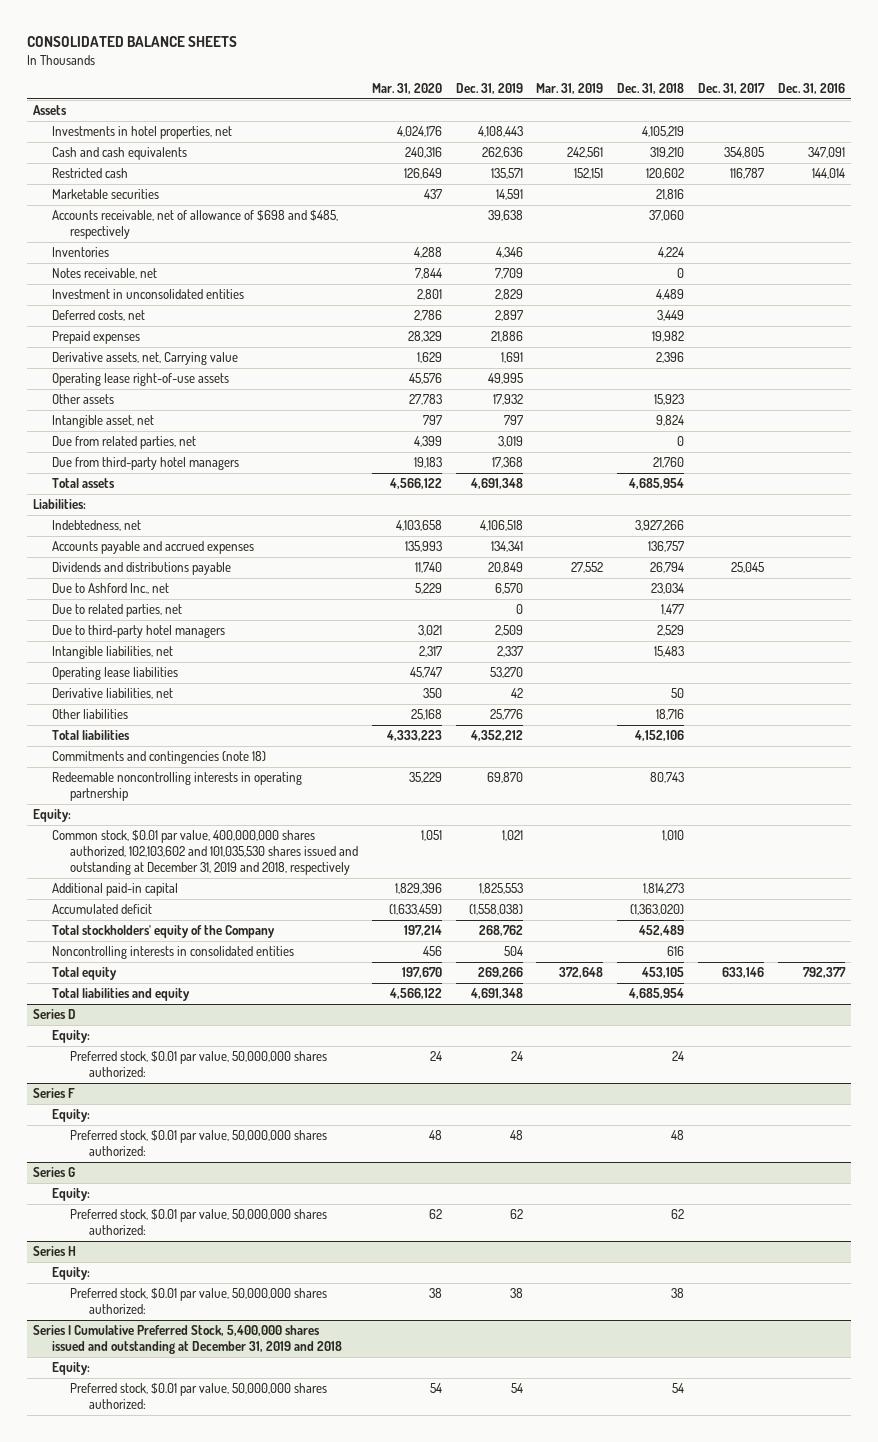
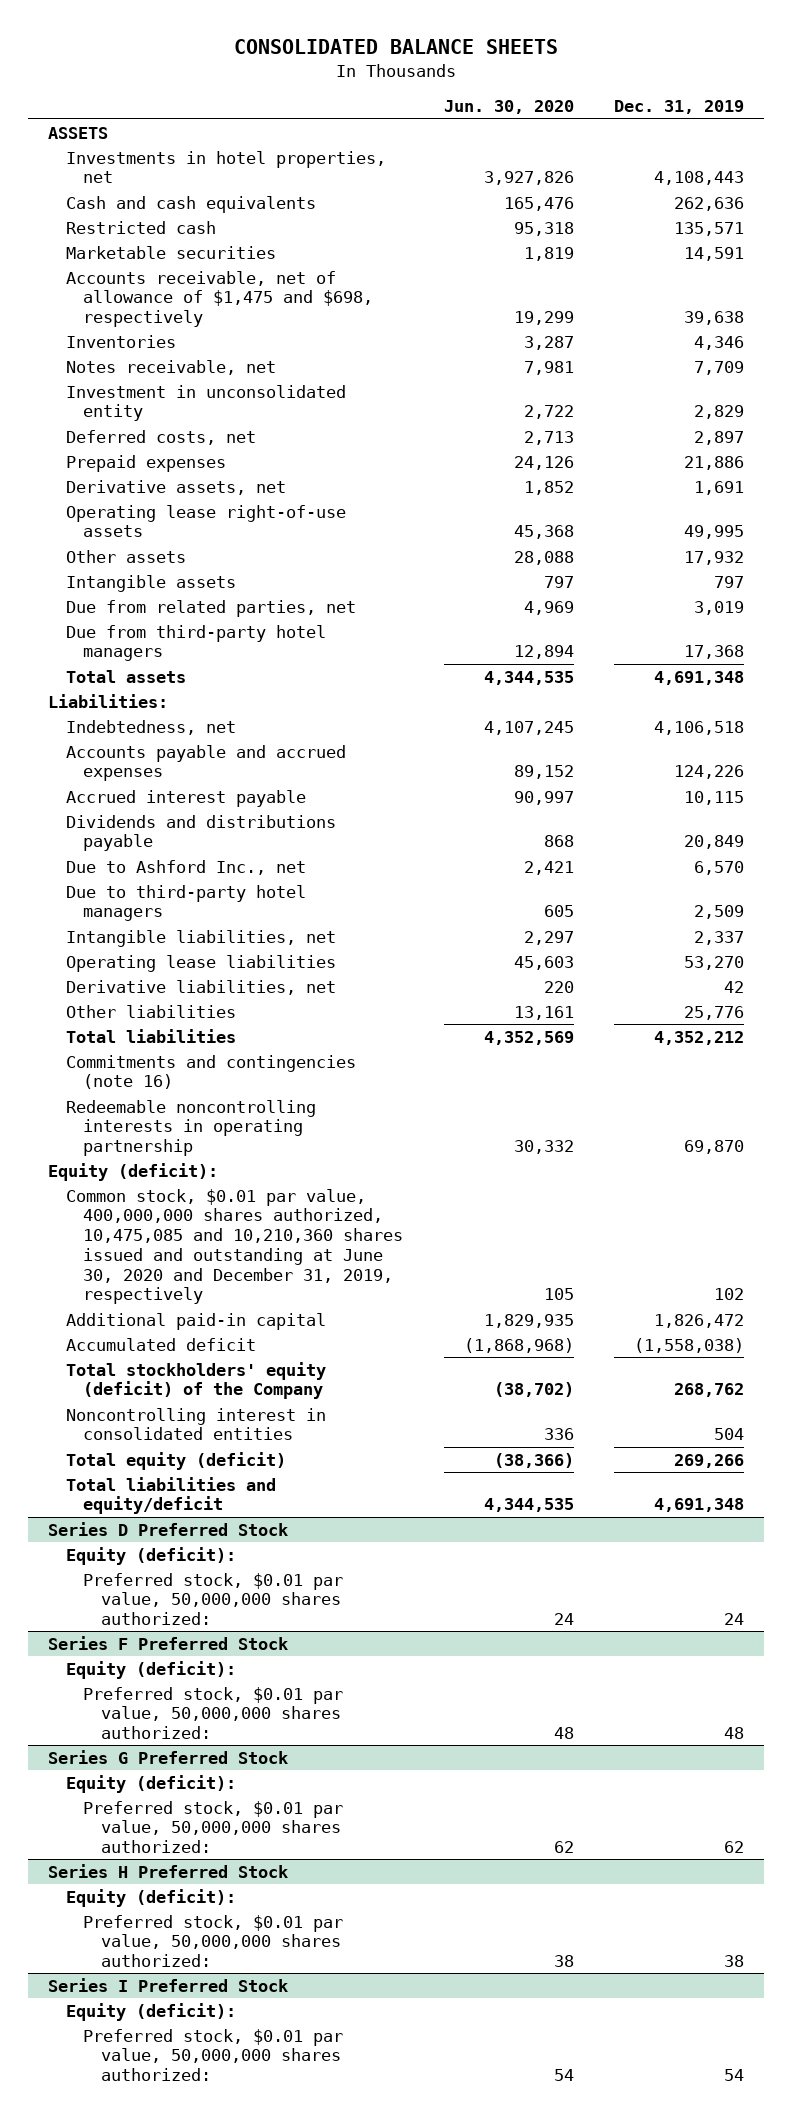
[372,83,443,95] Mar. 31, 2020 -> none
[536,83,604,95] Mar. 31, 2019 -> none
[617,83,685,95] Dec. 31, 2018 -> none
[697,83,765,95] Dec. 31, 2017 -> none
[777,83,845,95] Dec. 31, 2016 -> none
none -> [443,100,574,115] Jun. 30, 2020
[33,105,68,116] Assets -> [48,126,109,139] ASSETS
[51,210,338,240] Accounts receivable, net of allowance of $698 and $485, respectively -> [65,270,374,328] Accounts receivable, net of allowance of $1,475 and $698, respectively
[51,289,244,300] Investment in unconsolidated entities -> [65,384,346,422] Investment in unconsolidated entity
[51,352,238,366] Derivative assets, net, Carrying value -> [65,479,286,495] Derivative assets, net
[51,415,154,429] Intangible asset, net -> [65,574,236,592] Intangible assets
[490,541,523,553] 134,341 -> [673,765,744,780] 124,226
none -> [65,789,306,807] Accrued interest payable
[51,604,182,618] Due to related parties, net -> none
[51,751,266,765] Commitments and contingencies (note 18) -> [65,1054,356,1090] Commitments and contingencies (note 16)
[33,809,72,823] Equity: -> [48,1162,219,1181] Equity (deficit):
[51,830,359,876] Common stock, $0.01 par value, 400,000,000 shares authorized, 102,103,602 and 101,035,530 shares issued and outstanding at December 31, 2019 and 2018, respectively -> [65,1188,404,1305] Common stock, $0.01 par value, 400,000,000 shares authorized, 10,475,085 and 10,210,360 shares issued and outstanding at June 30, 2020 and December 31, 2019, respectively
[501,830,523,842] 1,021 -> [713,1288,744,1301] 102
[478,883,523,895] 1,825,553 -> [653,1313,744,1328] 1,826,472
[51,925,275,939] Total stockholders' equity of the Company -> [65,1361,326,1400] Total stockholders' equity (deficit) of the Company
[51,946,294,960] Noncontrolling interests in consolidated entities -> [65,1407,326,1441] Noncontrolling interest in consolidated entities
[51,967,117,981] Total equity -> [65,1451,286,1470] Total equity (deficit)
[51,988,190,1002] Total liabilities and equity -> [65,1476,276,1515] Total liabilities and equity/deficit
[33,1009,77,1020] Series D -> [48,1521,289,1536] Series D Preferred Stock
[51,1030,90,1044] Equity: -> [65,1546,236,1565] Equity (deficit):
[33,1088,76,1099] Series F -> [48,1635,289,1650] Series F Preferred Stock
[51,1109,90,1123] Equity: -> [65,1660,236,1679] Equity (deficit):
[33,1167,76,1178] Series G -> [48,1749,289,1764] Series G Preferred Stock
[51,1188,90,1202] Equity: -> [65,1774,236,1793] Equity (deficit):
[33,1246,77,1257] Series H -> [48,1863,289,1878] Series H Preferred Stock
[51,1267,90,1281] Equity: -> [65,1888,236,1907] Equity (deficit):
[33,1325,342,1355] Series I Cumulative Preferred Stock, 5,400,000 shares issued and outstanding at December 31, 2019 and 2018 -> [48,1977,289,1992] Series I Preferred Stock
[51,1362,90,1376] Equity: -> [65,2002,236,2021] Equity (deficit):

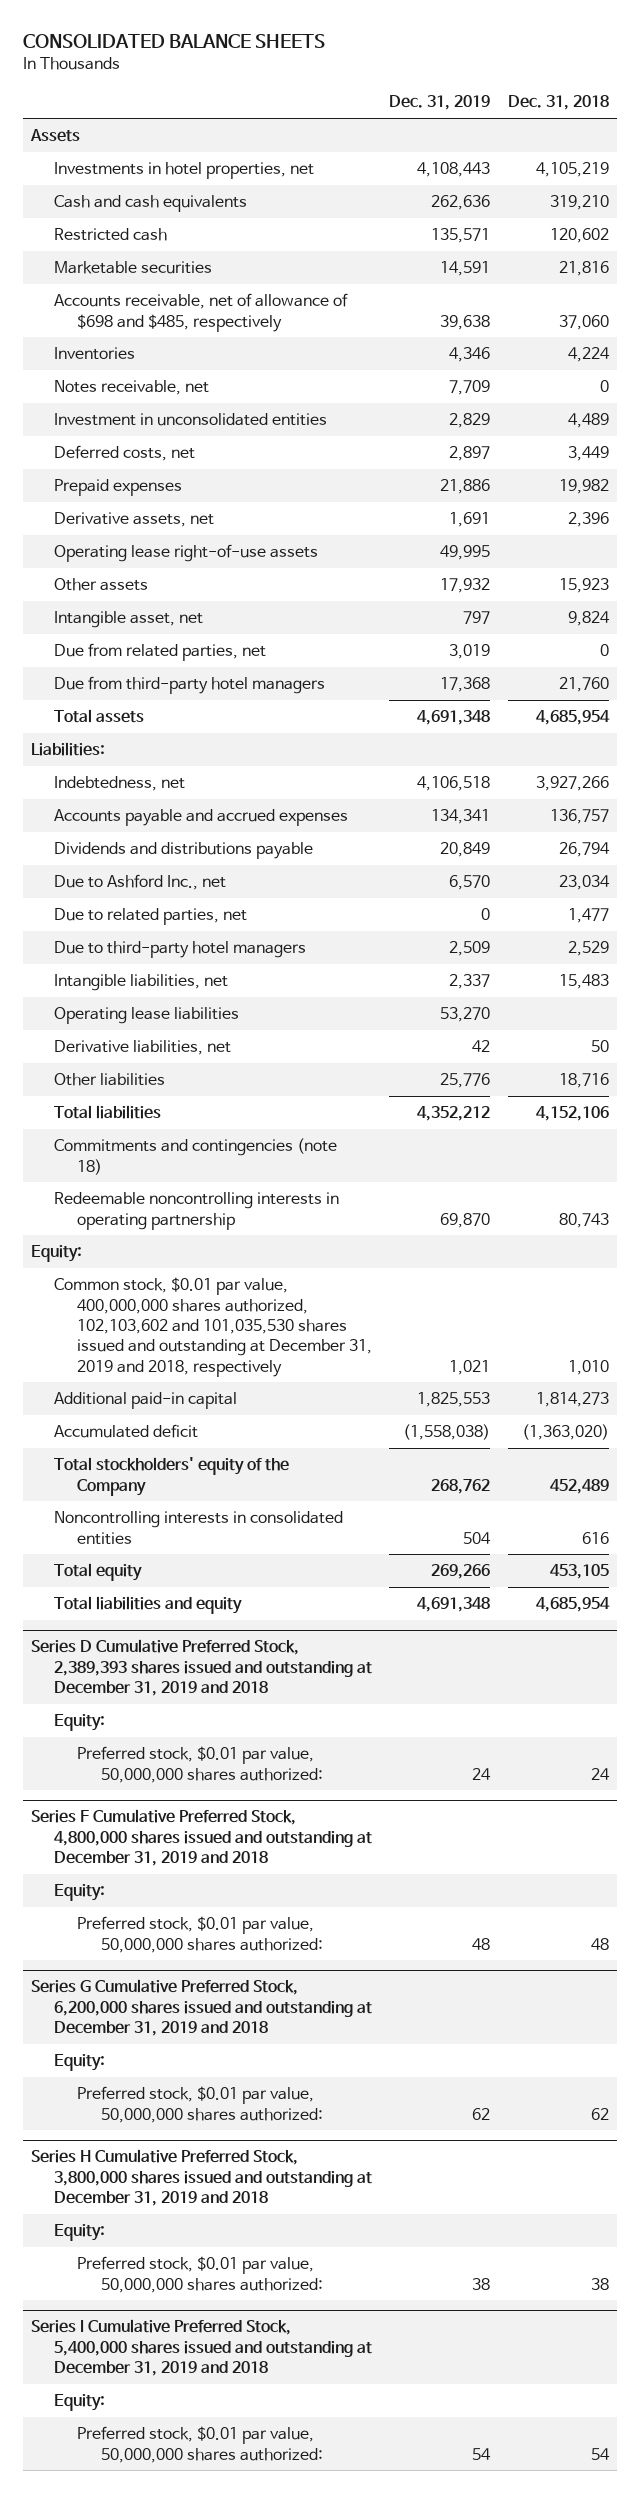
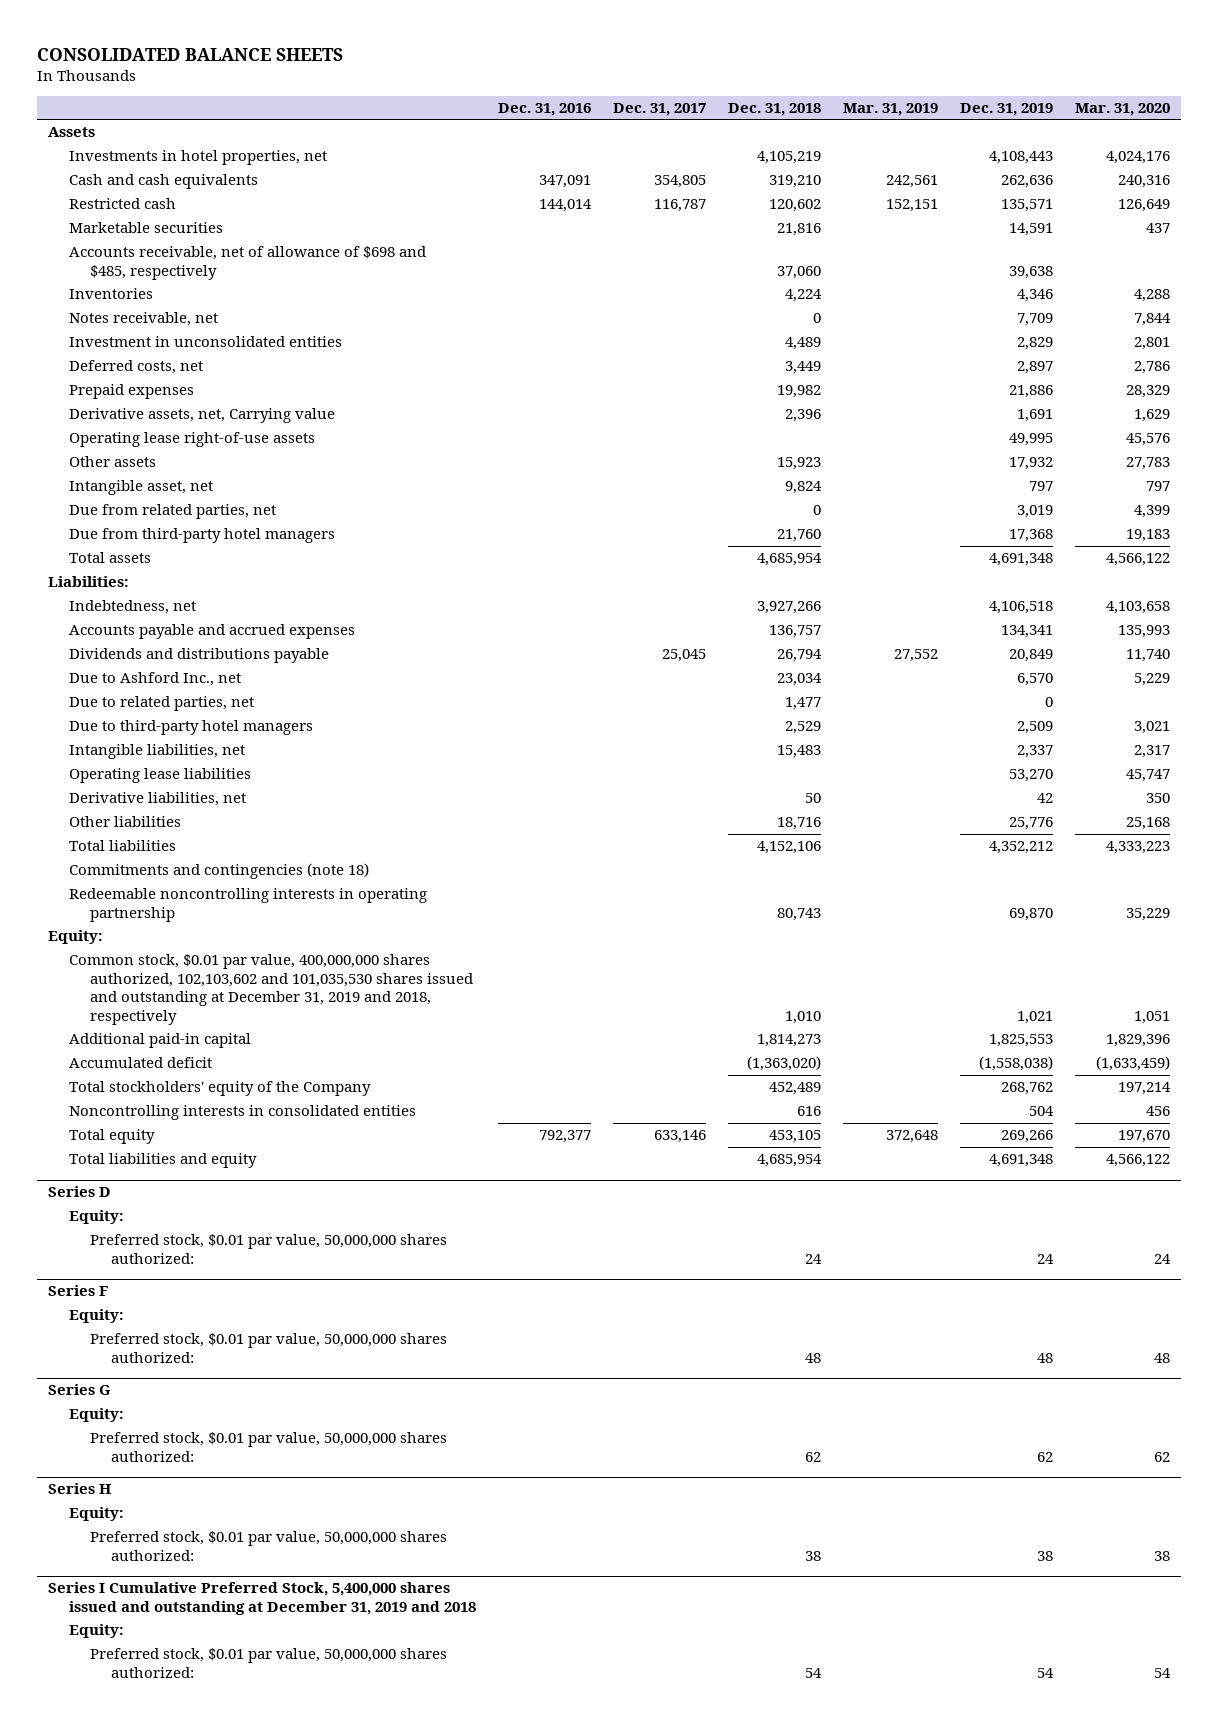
none -> [498,103,592,117] Dec. 31, 2016
none -> [613,103,707,117] Dec. 31, 2017
none -> [843,103,939,117] Mar. 31, 2019
none -> [1075,103,1171,117] Mar. 31, 2020
[54,512,215,528] Derivative assets, net -> [69,408,336,424] Derivative assets, net, Carrying value
[31,1639,373,1697] Series D Cumulative Preferred Stock, 2,389,393 shares issued and outstanding at December 31, 2019 and 2018 -> [48,1186,112,1198] Series D
[31,1809,373,1867] Series F Cumulative Preferred Stock, 4,800,000 shares issued and outstanding at December 31, 2019 and 2018 -> [48,1285,109,1297] Series F
[31,1979,373,2037] Series G Cumulative Preferred Stock, 6,200,000 shares issued and outstanding at December 31, 2019 and 2018 -> [48,1384,112,1396] Series G
[31,2149,373,2207] Series H Cumulative Preferred Stock, 3,800,000 shares issued and outstanding at December 31, 2019 and 2018 -> [48,1483,112,1495] Series H

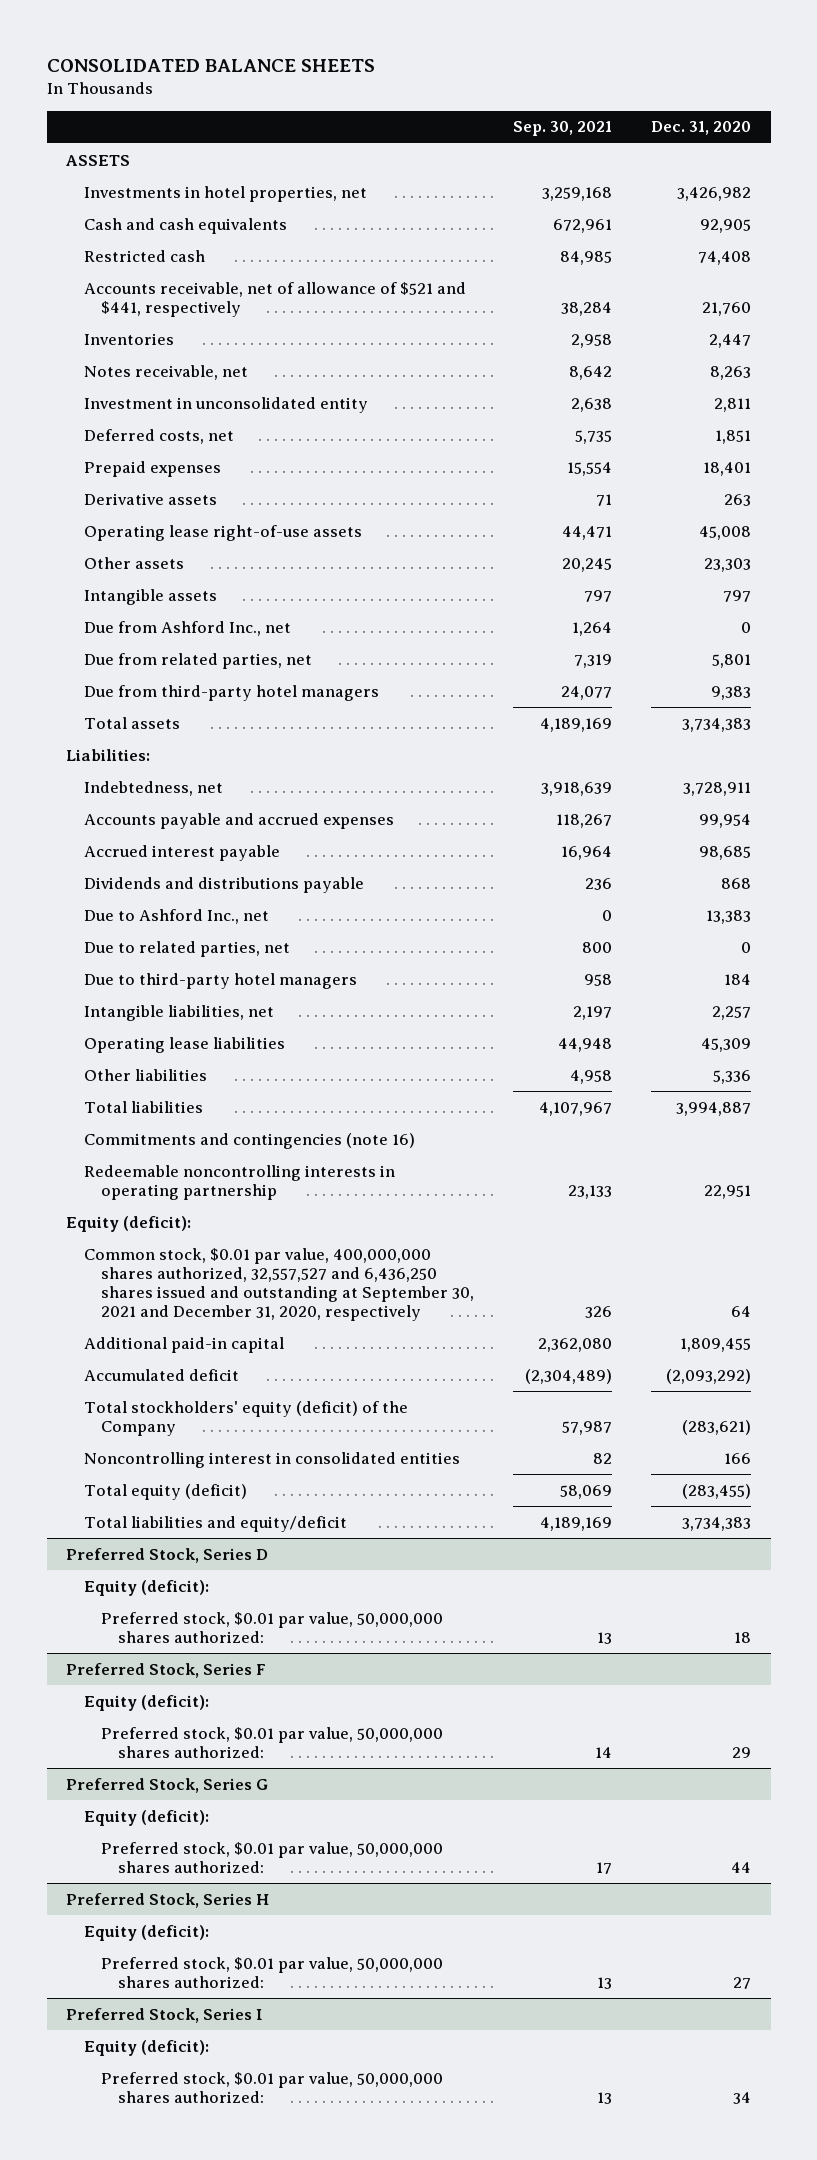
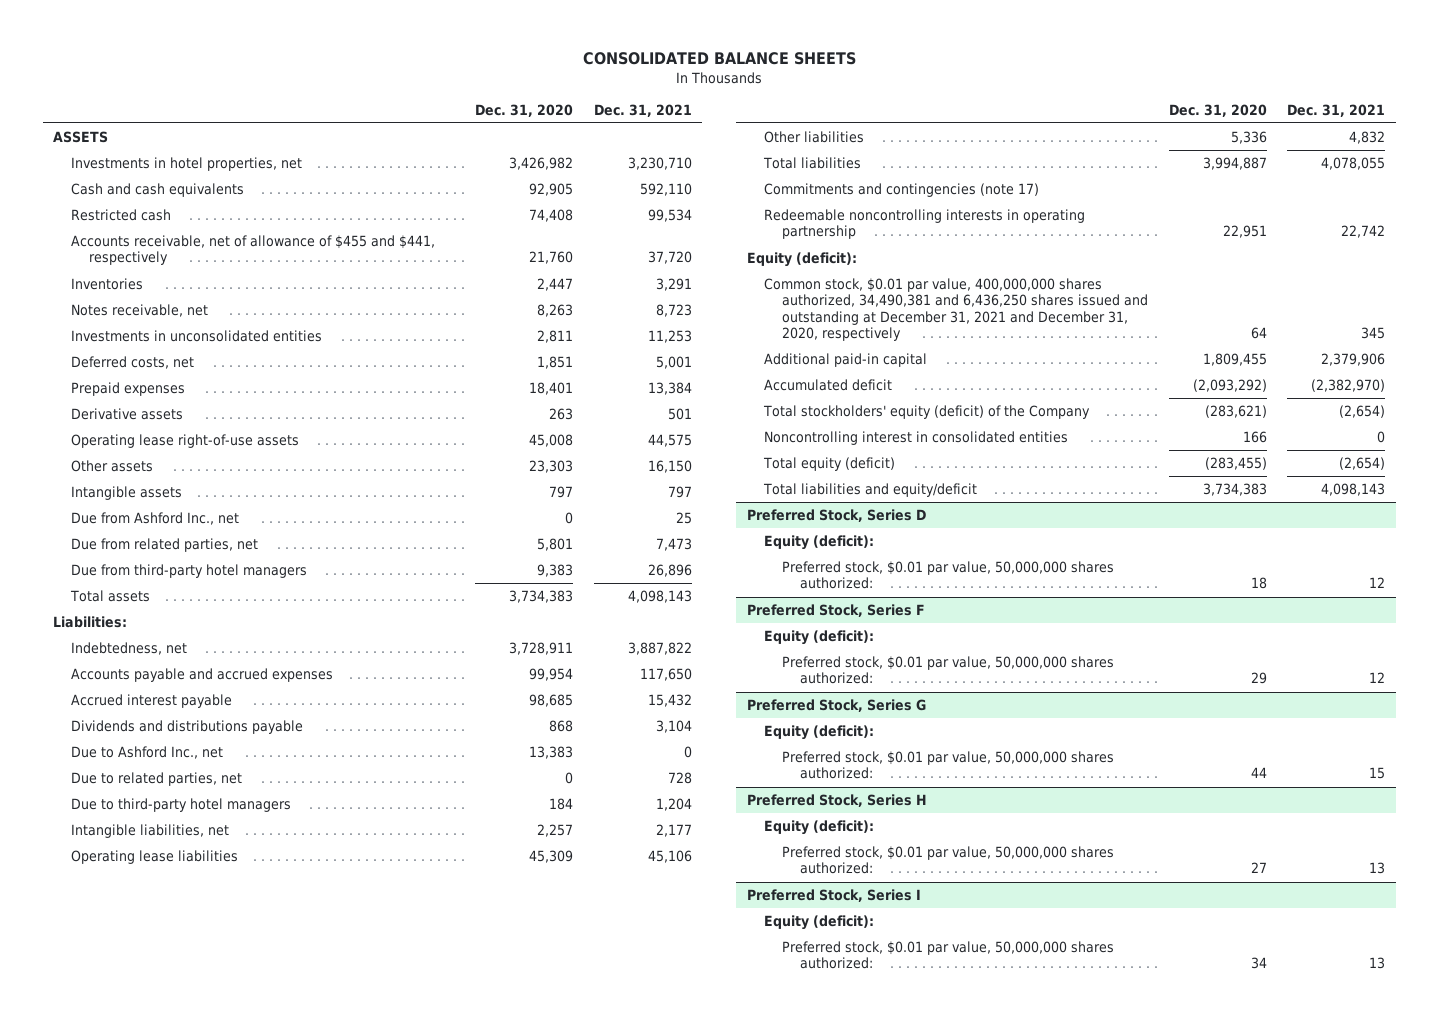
[513,121,613,137] Sep. 30, 2021 -> none
none -> [593,103,692,117] Dec. 31, 2021
[83,281,466,317] Accounts receivable, net of allowance of $521 and $441, respectively -> [70,235,435,266] Accounts receivable, net of allowance of $455 and $441, respectively
[83,396,368,413] Investment in unconsolidated entity -> [70,330,322,343] Investments in unconsolidated entities
[83,1132,415,1149] Commitments and contingencies (note 16) -> [764,183,1040,198] Commitments and contingencies (note 17)
[83,1247,475,1322] Common stock, $0.01 par value, 400,000,000 shares authorized, 32,557,527 and 6,436,250 shares issued and outstanding at September 30, 2021 and December 31, 2020, respectively -> [764,278,1149,341] Common stock, $0.01 par value, 400,000,000 shares authorized, 34,490,381 and 6,436,250 shares issued and outstanding at December 31, 2021 and December 31, 2020, respectively

